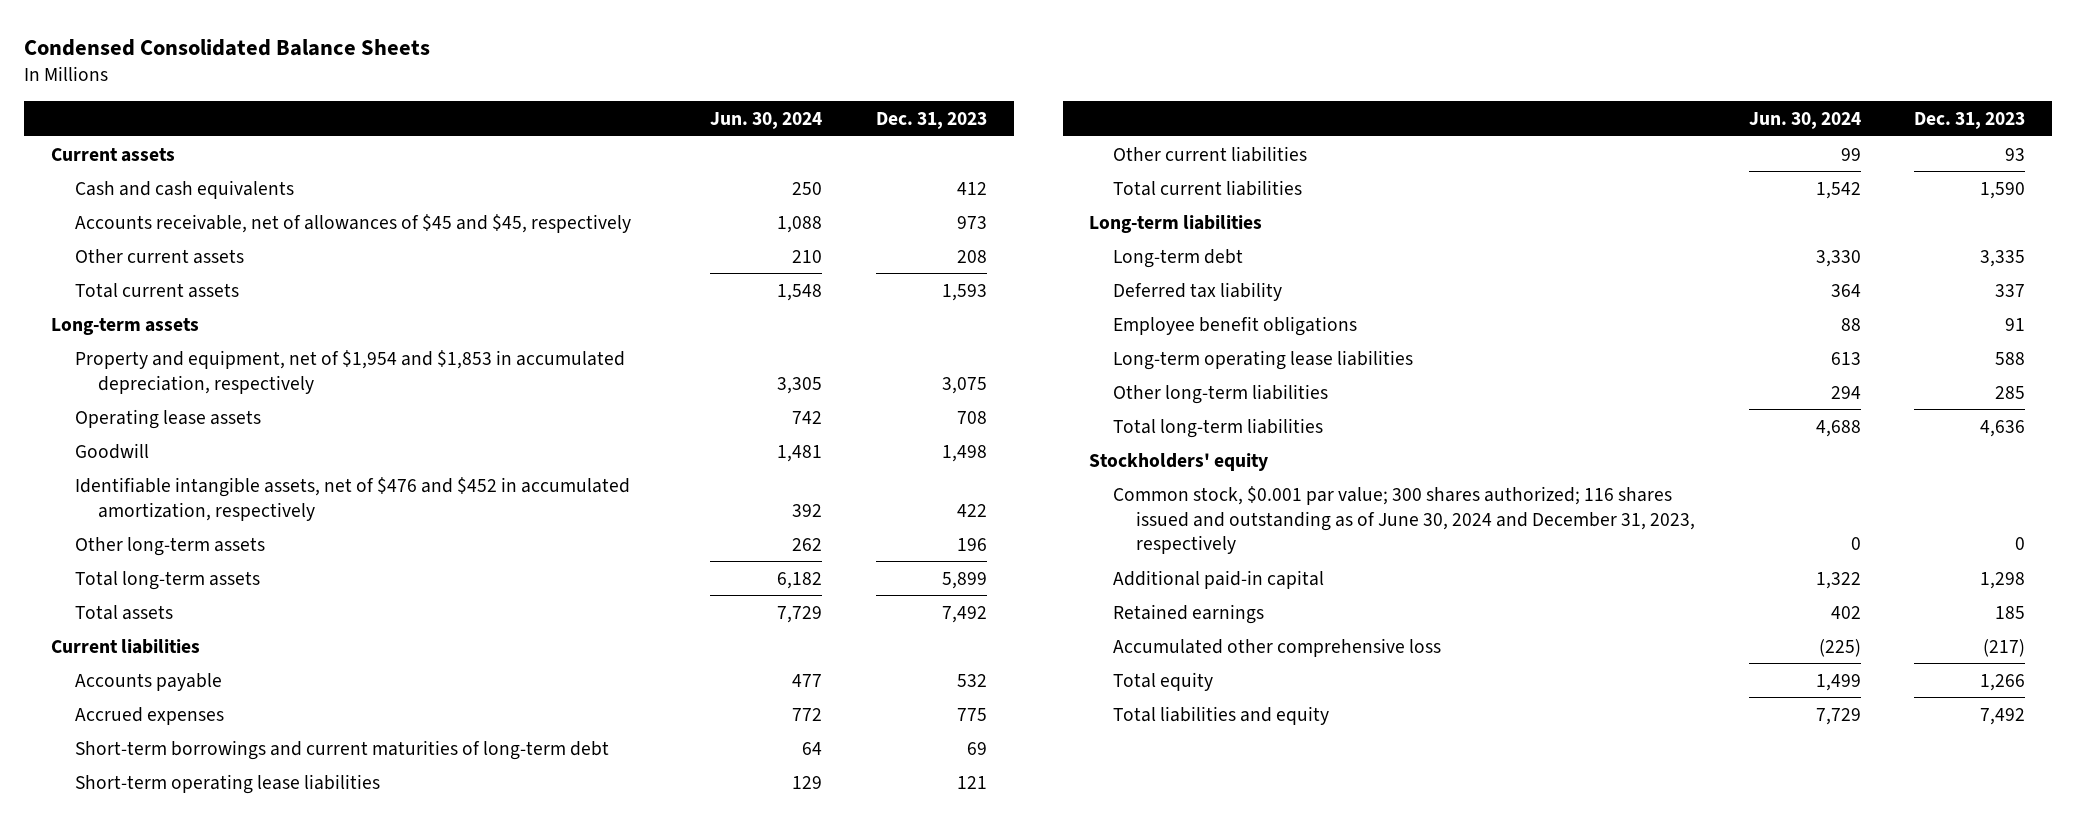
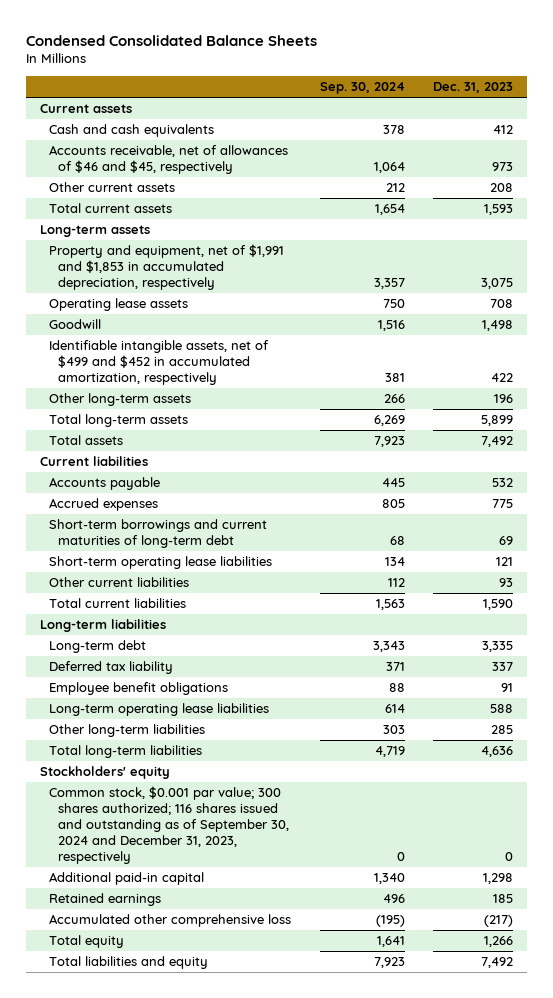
[710,111,823,129] Jun. 30, 2024 -> none
none -> [319,82,405,95] Sep. 30, 2024
[74,213,631,233] Accounts receivable, net of allowances of $45 and $45, respectively -> [49,145,289,175] Accounts receivable, net of allowances of $46 and $45, respectively
[74,349,625,394] Property and equipment, net of $1,954 and $1,853 in accumulated depreciation, respectively -> [49,244,285,291] Property and equipment, net of $1,991 and $1,853 in accumulated depreciation, respectively
[74,476,630,521] Identifiable intangible assets, net of $476 and $452 in accumulated amortization, respectively -> [49,340,270,386] Identifiable intangible assets, net of $499 and $452 in accumulated amortization, respectively
[1112,485,1696,555] Common stock, $0.001 par value; 300 shares authorized; 116 shares issued and outstanding as of June 30, 2024 and December 31, 2023, respectively -> [49,786,290,865] Common stock, $0.001 par value; 300 shares authorized; 116 shares issued and outstanding as of September 30, 2024 and December 31, 2023, respectively

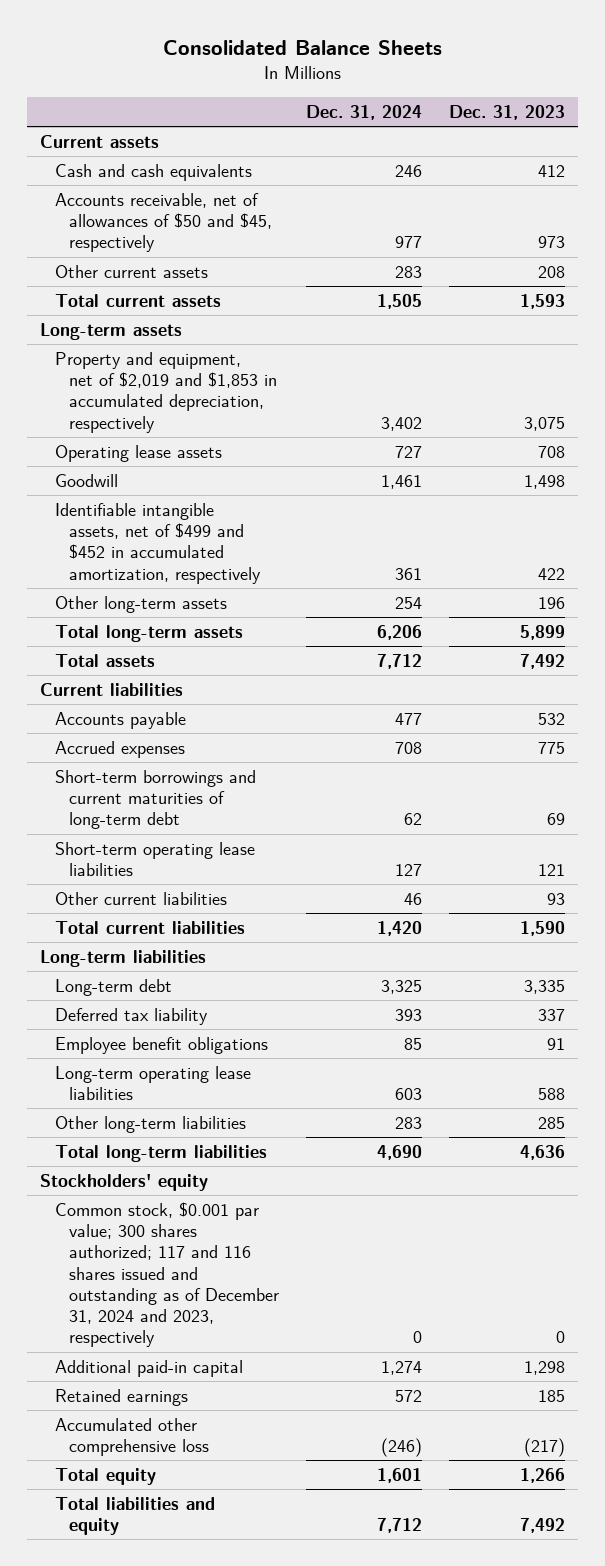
[25,34,317,46] Condensed Consolidated Balance Sheets -> [162,39,442,55] Consolidated Balance Sheets
[319,82,405,95] Sep. 30, 2024 -> none
none -> [306,104,423,120] Dec. 31, 2024
[49,145,289,175] Accounts receivable, net of allowances of $46 and $45, respectively -> [54,192,273,253] Accounts receivable, net of allowances of $50 and $45, respectively
[49,244,285,291] Property and equipment, net of $1,991 and $1,853 in accumulated depreciation, respectively -> [54,351,278,433] Property and equipment, net of $2,019 and $1,853 in accumulated depreciation, respectively
[49,786,290,865] Common stock, $0.001 par value; 300 shares authorized; 116 shares issued and outstanding as of September 30, 2024 and December 31, 2023, respectively -> [54,1201,280,1348] Common stock, $0.001 par value; 300 shares authorized; 117 and 116 shares issued and outstanding as of December 31, 2024 and 2023, respectively

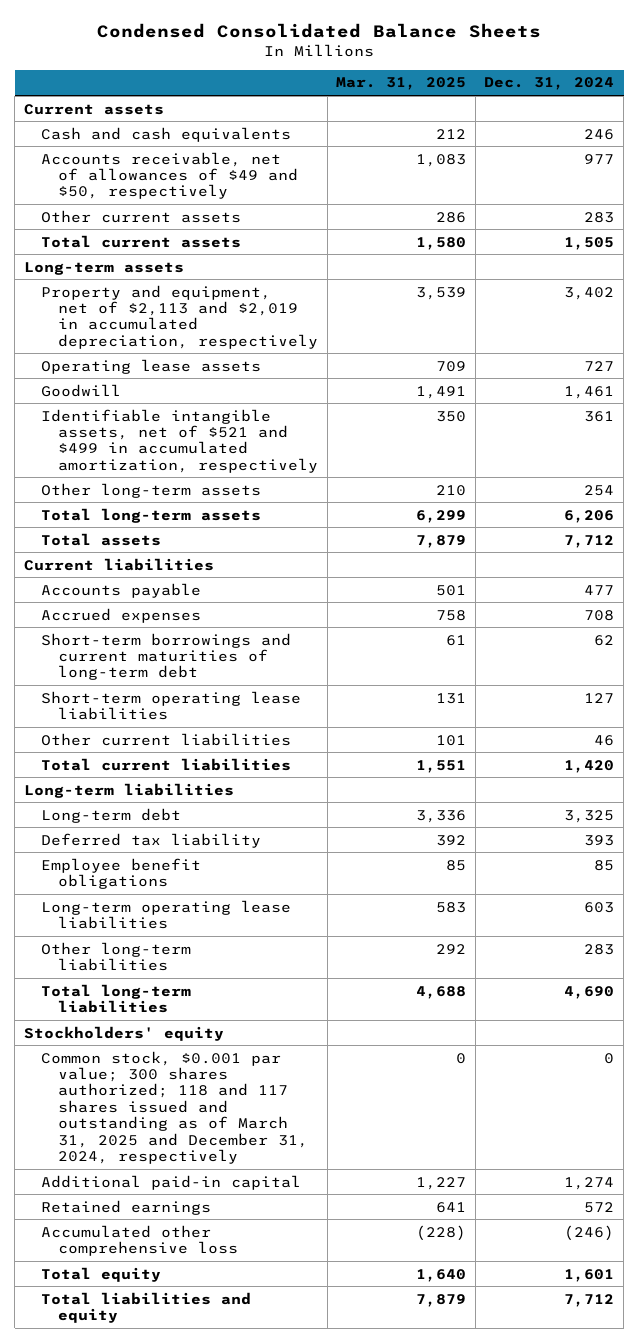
[162,39,442,55] Consolidated Balance Sheets -> [97,22,542,38] Condensed Consolidated Balance Sheets
[448,104,565,120] Dec. 31, 2023 -> none
none -> [336,77,467,91] Mar. 31, 2025
[54,192,273,253] Accounts receivable, net of allowances of $50 and $45, respectively -> [40,151,299,200] Accounts receivable, net of allowances of $49 and $50, respectively
[54,351,278,433] Property and equipment, net of $2,019 and $1,853 in accumulated depreciation, respectively -> [40,284,319,349] Property and equipment, net of $2,113 and $2,019 in accumulated depreciation, respectively
[54,502,262,584] Identifiable intangible assets, net of $499 and $452 in accumulated amortization, respectively -> [40,408,319,473] Identifiable intangible assets, net of $521 and $499 in accumulated amortization, respectively
[54,1201,280,1348] Common stock, $0.001 par value; 300 shares authorized; 117 and 116 shares issued and outstanding as of December 31, 2024 and 2023, respectively -> [40,1050,309,1164] Common stock, $0.001 par value; 300 shares authorized; 118 and 117 shares issued and outstanding as of March 31, 2025 and December 31, 2024, respectively

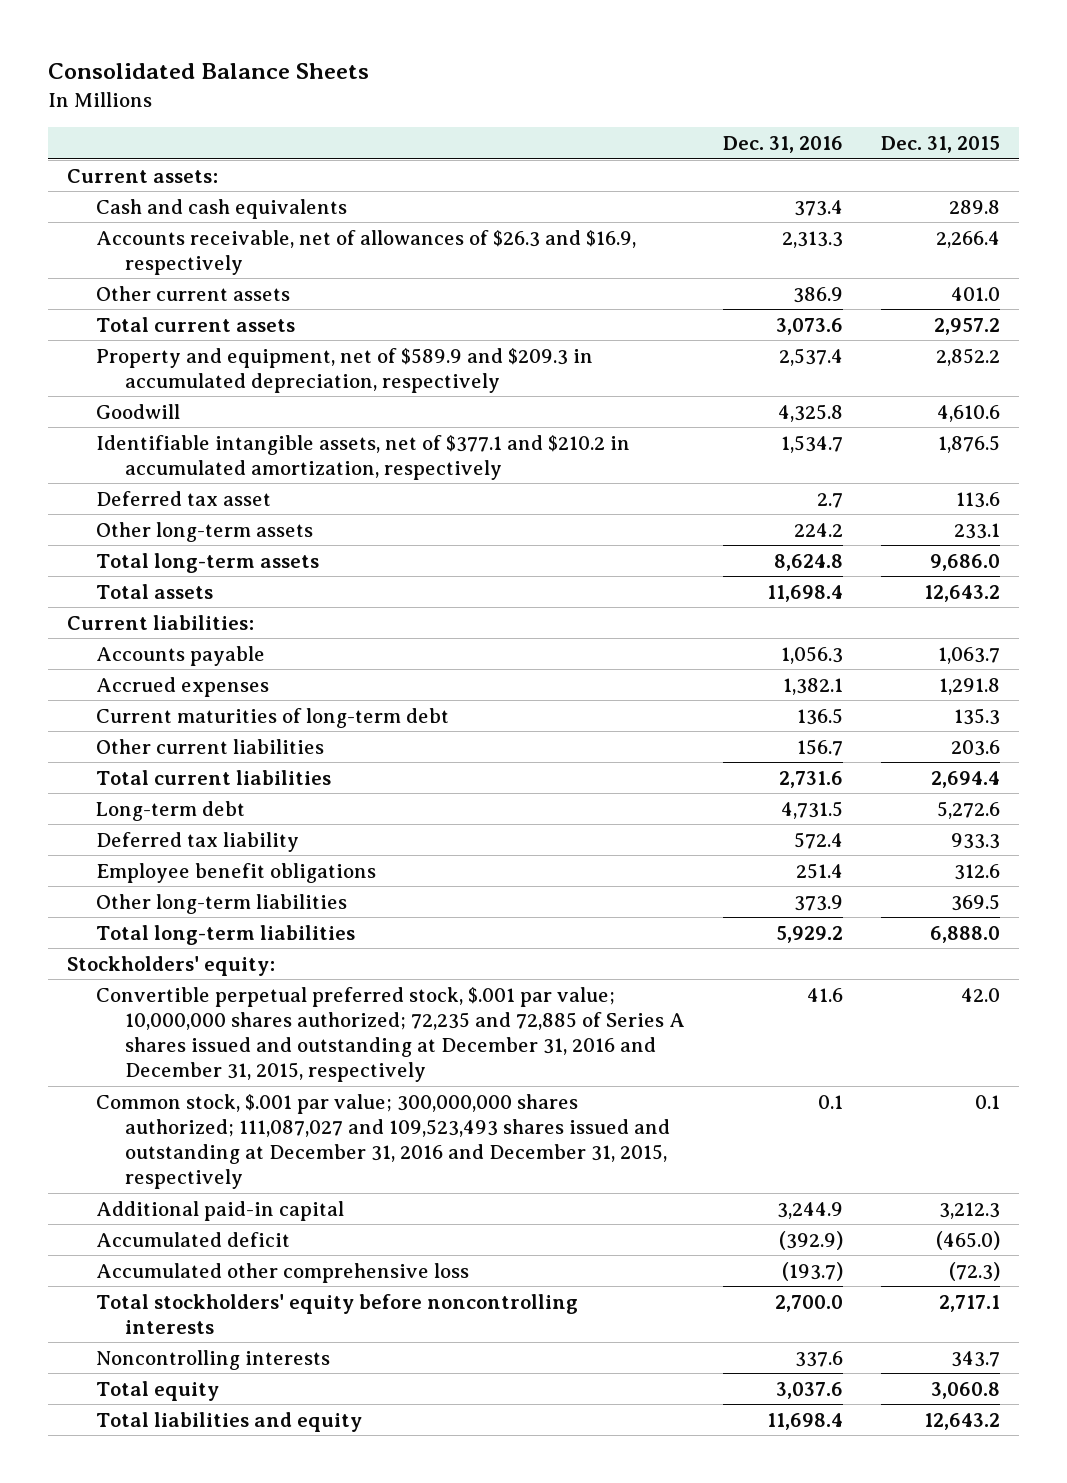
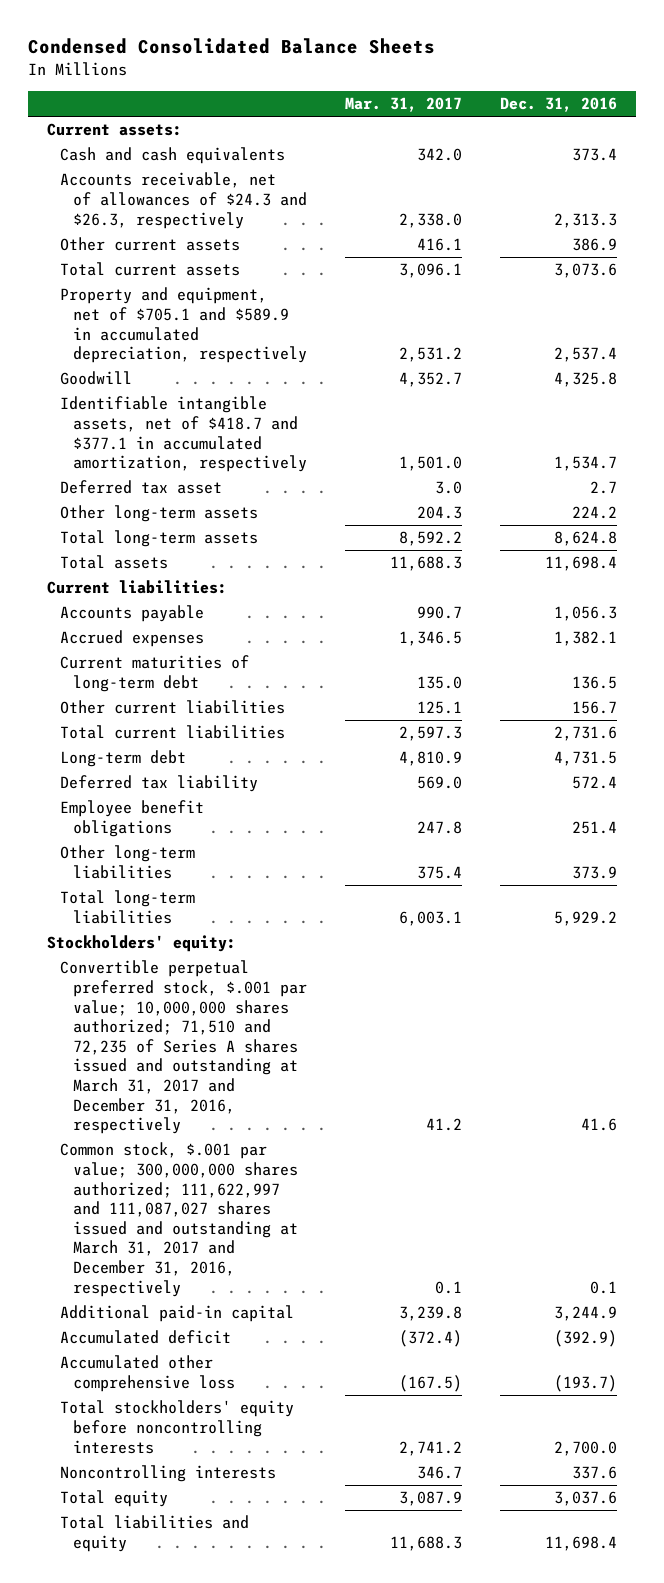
[47,63,369,80] Consolidated Balance Sheets -> [28,38,436,55] Condensed Consolidated Balance Sheets
[881,136,1001,154] Dec. 31, 2015 -> none
none -> [345,97,463,113] Mar. 31, 2017
[95,229,636,275] Accounts receivable, net of allowances of $26.3 and $16.9, respectively -> [60,172,308,229] Accounts receivable, net of allowances of $24.3 and $26.3, respectively
[95,347,593,393] Property and equipment, net of $589.9 and $209.3 in accumulated depreciation, respectively -> [60,287,308,364] Property and equipment, net of $705.1 and $589.9 in accumulated depreciation, respectively
[95,434,630,480] Identifiable intangible assets, net of $377.1 and $210.2 in accumulated amortization, respectively -> [60,396,308,473] Identifiable intangible assets, net of $418.7 and $377.1 in accumulated amortization, respectively
[95,986,685,1083] Convertible perpetual preferred stock, $.001 par value; 10,000,000 shares authorized; 72,235 and 72,885 of Series A shares issued and outstanding at December 31, 2016 and December 31, 2015, respectively -> [60,960,308,1135] Convertible perpetual preferred stock, $.001 par value; 10,000,000 shares authorized; 71,510 and 72,235 of Series A shares issued and outstanding at March 31, 2017 and December 31, 2016, respectively
[95,1093,670,1190] Common stock, $.001 par value; 300,000,000 shares authorized; 111,087,027 and 109,523,493 shares issued and outstanding at December 31, 2016 and December 31, 2015, respectively -> [60,1142,299,1297] Common stock, $.001 par value; 300,000,000 shares authorized; 111,622,997 and 111,087,027 shares issued and outstanding at March 31, 2017 and December 31, 2016, respectively

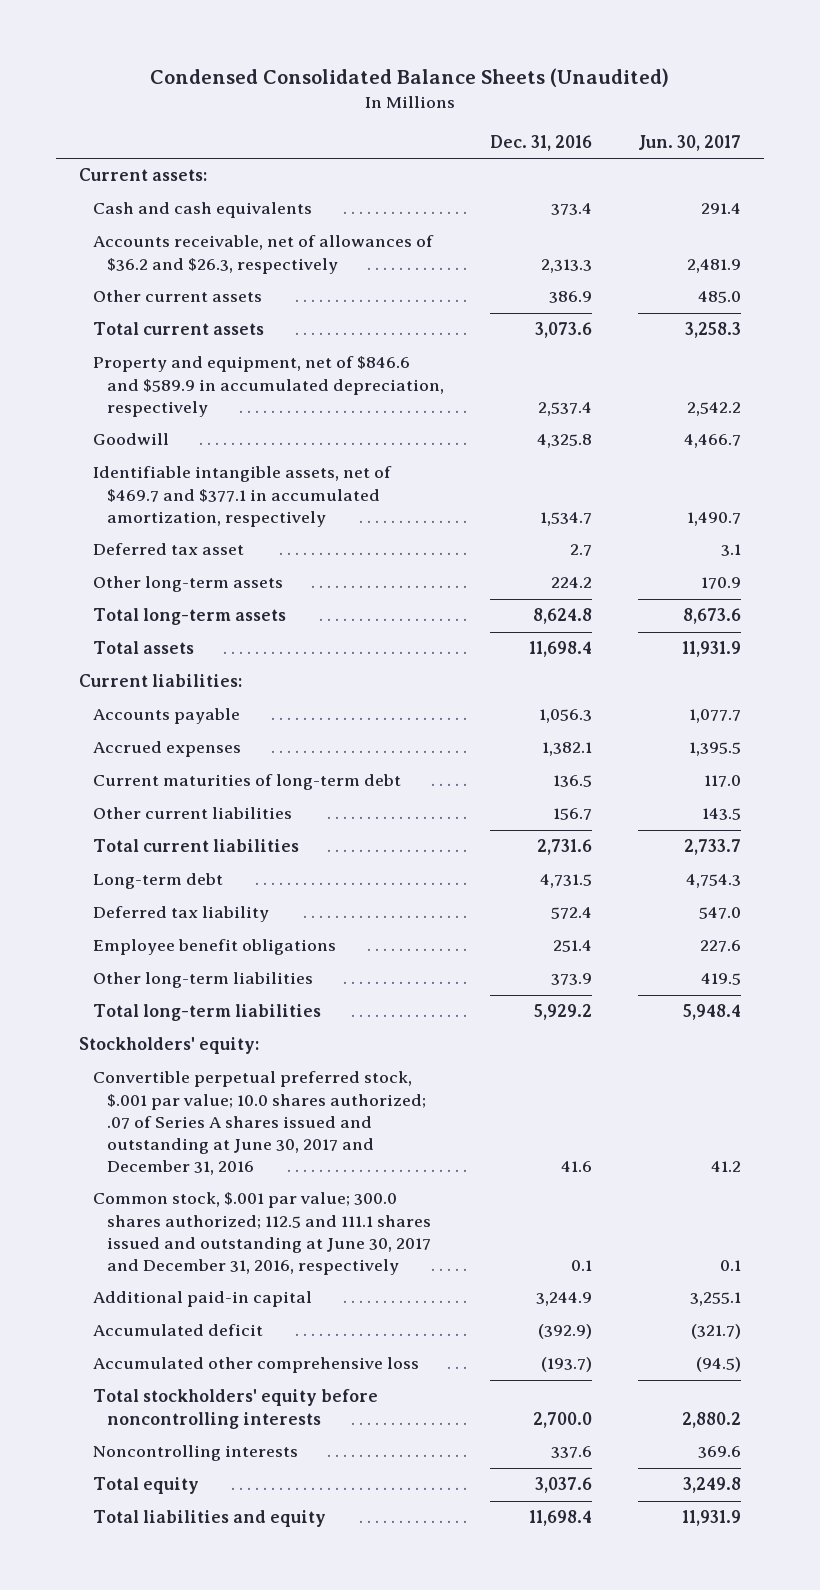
[28,38,436,55] Condensed Consolidated Balance Sheets -> [150,67,670,87] Condensed Consolidated Balance Sheets (Unaudited)
[345,97,463,113] Mar. 31, 2017 -> none
none -> [637,135,741,152] Jun. 30, 2017
[60,172,308,229] Accounts receivable, net of allowances of $24.3 and $26.3, respectively -> [93,235,435,274] Accounts receivable, net of allowances of $36.2 and $26.3, respectively
[60,287,308,364] Property and equipment, net of $705.1 and $589.9 in accumulated depreciation, respectively -> [93,356,444,417] Property and equipment, net of $846.6 and $589.9 in accumulated depreciation, respectively
[60,396,308,473] Identifiable intangible assets, net of $418.7 and $377.1 in accumulated amortization, respectively -> [93,466,393,527] Identifiable intangible assets, net of $469.7 and $377.1 in accumulated amortization, respectively
[60,960,308,1135] Convertible perpetual preferred stock, $.001 par value; 10,000,000 shares authorized; 71,510 and 72,235 of Series A shares issued and outstanding at March 31, 2017 and December 31, 2016, respectively -> [93,1071,426,1175] Convertible perpetual preferred stock, $.001 par value; 10.0 shares authorized; .07 of Series A shares issued and outstanding at June 30, 2017 and December 31, 2016
[60,1142,299,1297] Common stock, $.001 par value; 300,000,000 shares authorized; 111,622,997 and 111,087,027 shares issued and outstanding at March 31, 2017 and December 31, 2016, respectively -> [93,1192,431,1275] Common stock, $.001 par value; 300.0 shares authorized; 112.5 and 111.1 shares issued and outstanding at June 30, 2017 and December 31, 2016, respectively

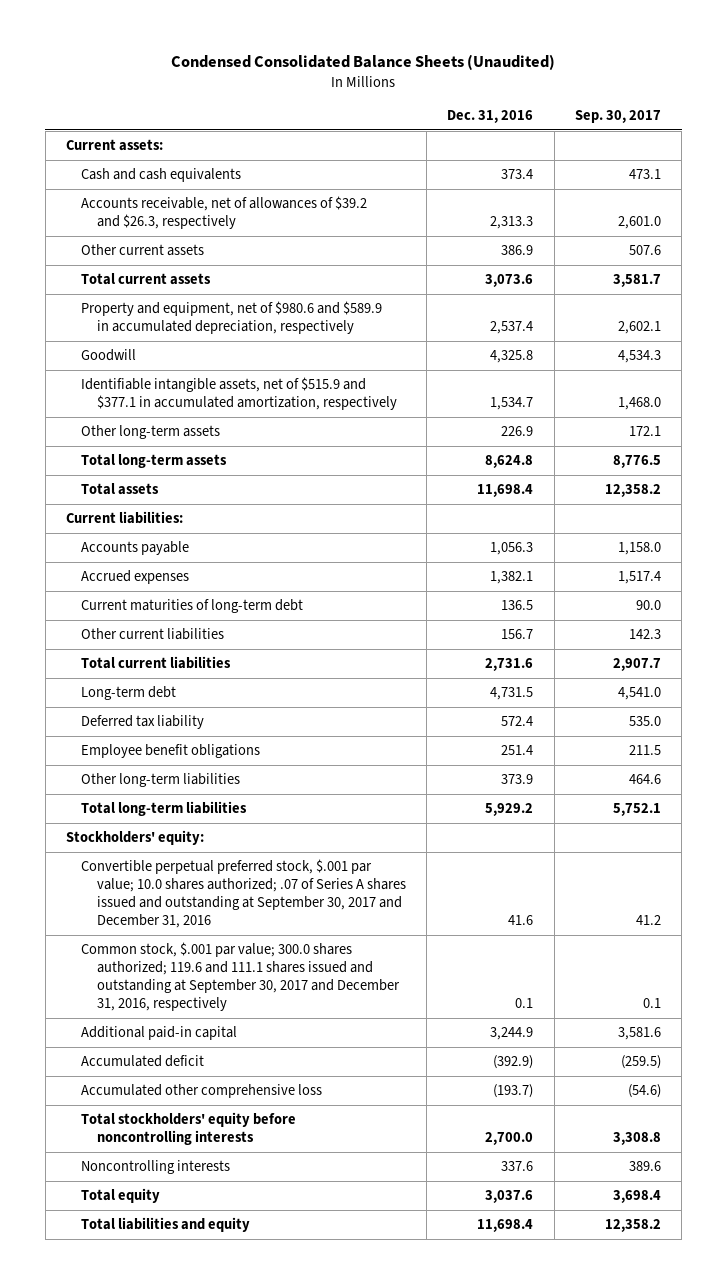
[637,135,741,152] Jun. 30, 2017 -> none
none -> [574,110,661,124] Sep. 30, 2017
[93,235,435,274] Accounts receivable, net of allowances of $36.2 and $26.3, respectively -> [81,196,368,230] Accounts receivable, net of allowances of $39.2 and $26.3, respectively
[93,356,444,417] Property and equipment, net of $846.6 and $589.9 in accumulated depreciation, respectively -> [81,301,383,335] Property and equipment, net of $980.6 and $589.9 in accumulated depreciation, respectively
[93,543,245,556] Deferred tax asset -> none
[93,466,393,527] Identifiable intangible assets, net of $469.7 and $377.1 in accumulated amortization, respectively -> [81,377,398,411] Identifiable intangible assets, net of $515.9 and $377.1 in accumulated amortization, respectively
[550,577,592,589] 224.2 -> [501,426,534,437] 226.9
[93,1071,426,1175] Convertible perpetual preferred stock, $.001 par value; 10.0 shares authorized; .07 of Series A shares issued and outstanding at June 30, 2017 and December 31, 2016 -> [81,859,407,928] Convertible perpetual preferred stock, $.001 par value; 10.0 shares authorized; .07 of Series A shares issued and outstanding at September 30, 2017 and December 31, 2016
[93,1192,431,1275] Common stock, $.001 par value; 300.0 shares authorized; 112.5 and 111.1 shares issued and outstanding at June 30, 2017 and December 31, 2016, respectively -> [81,942,401,1011] Common stock, $.001 par value; 300.0 shares authorized; 119.6 and 111.1 shares issued and outstanding at September 30, 2017 and December 31, 2016, respectively

